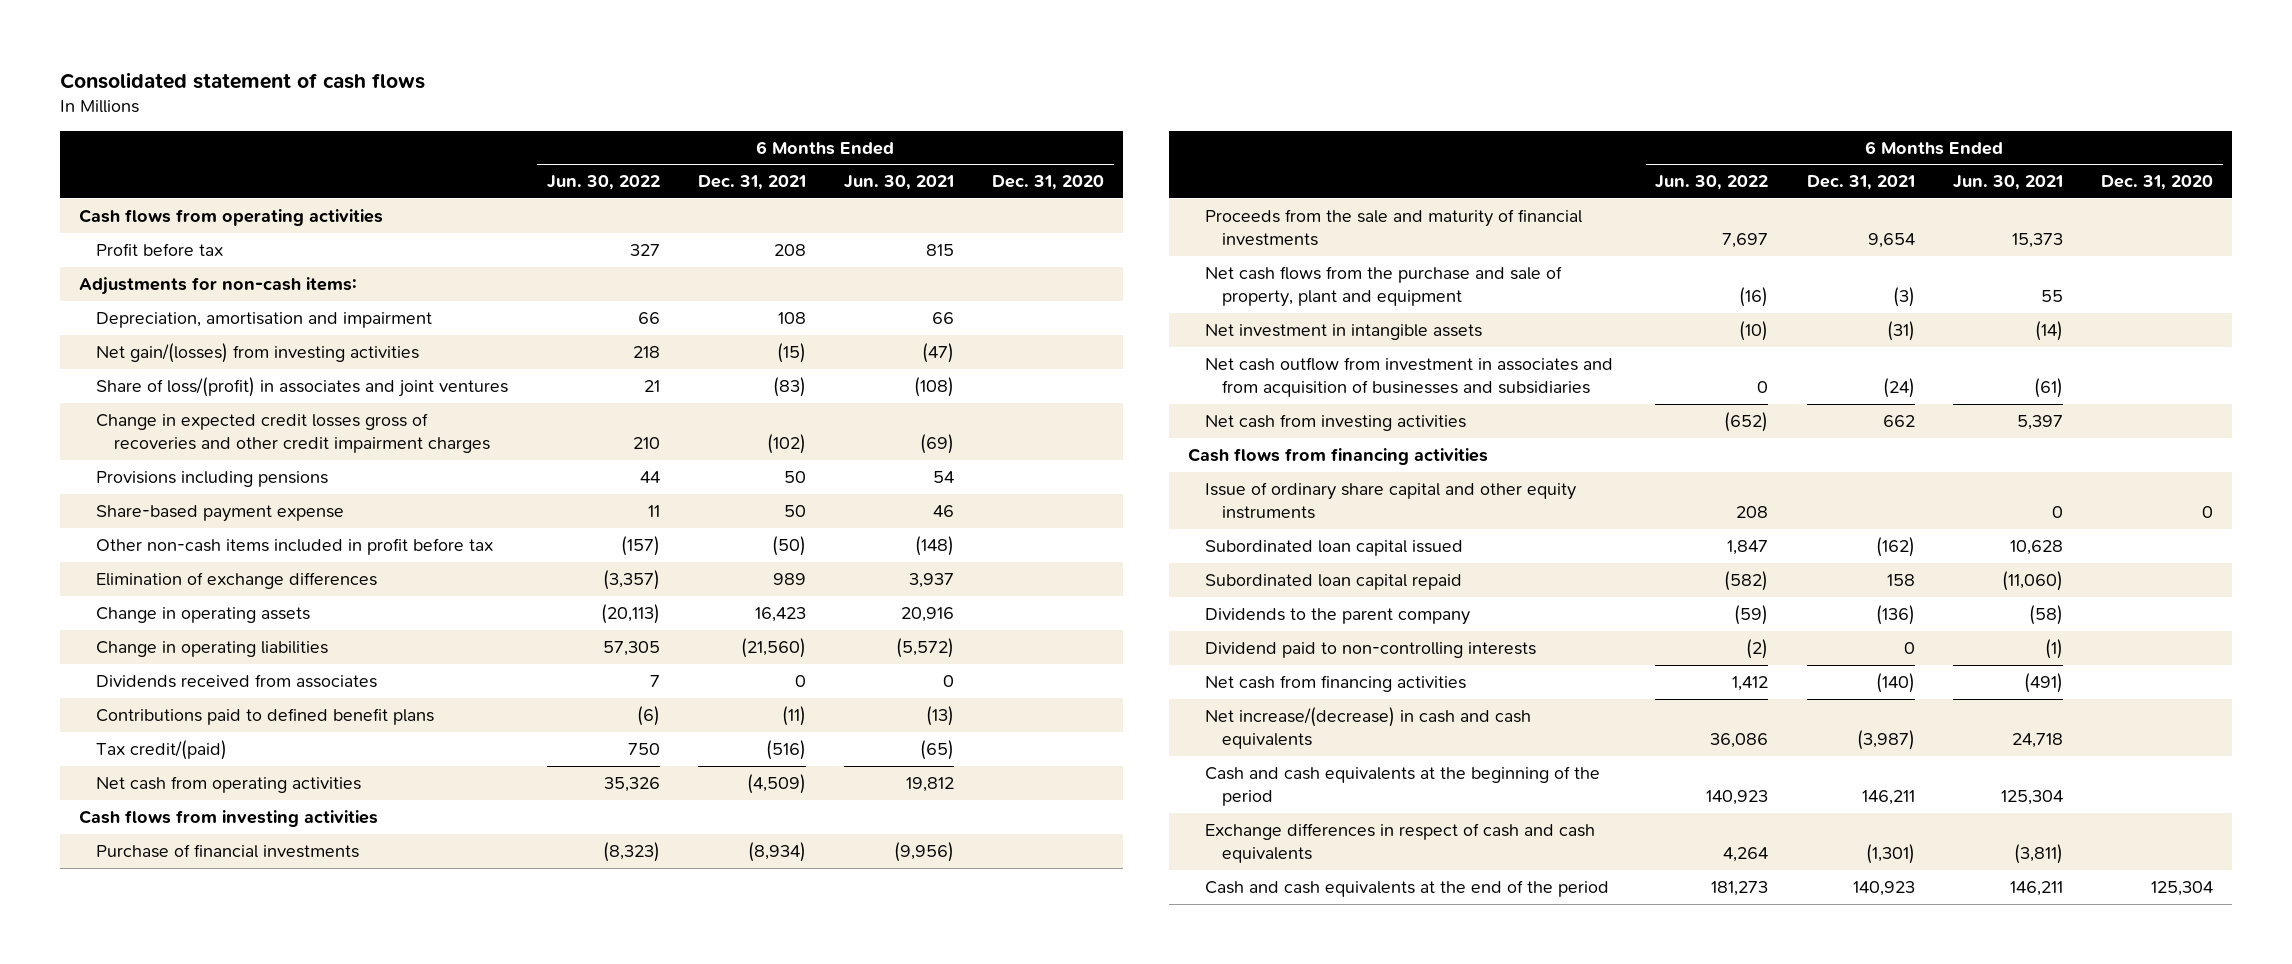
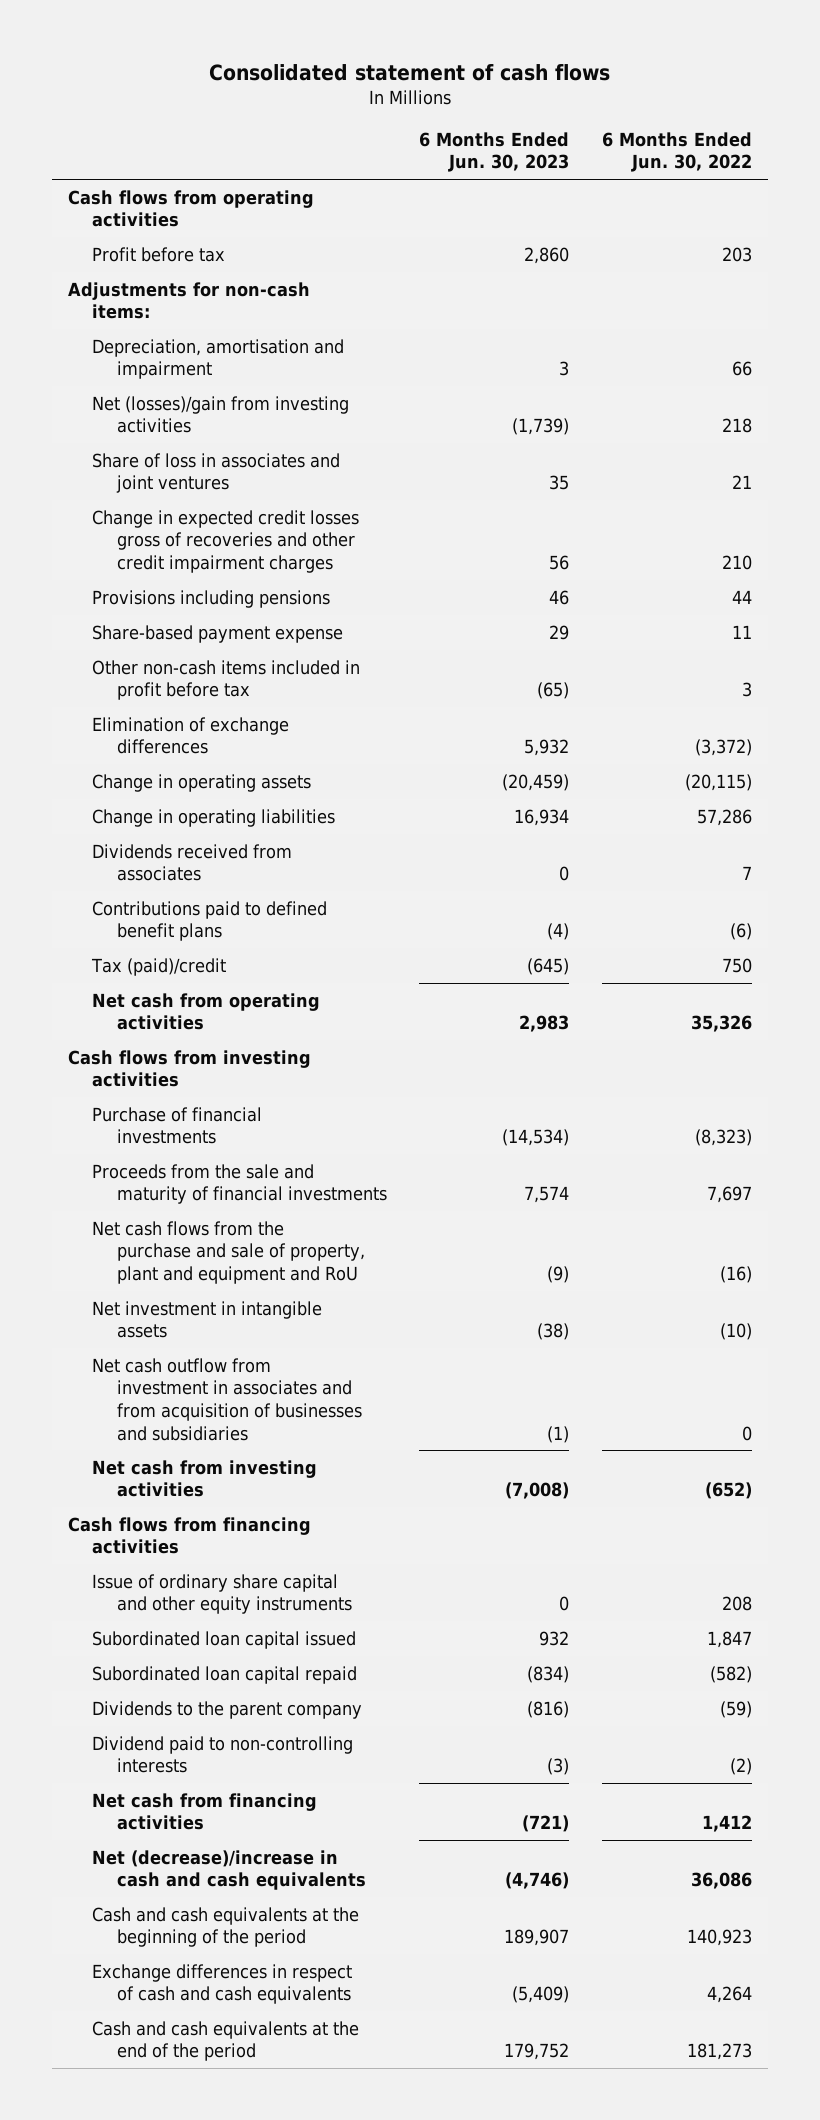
[697,175,806,191] Dec. 31, 2021 -> none
[844,175,955,191] Jun. 30, 2021 -> none
[992,175,1105,191] Dec. 31, 2020 -> none
none -> [419,131,570,173] 6 Months Ended Jun. 30, 2023
[629,243,660,256] 327 -> [721,246,752,262] 203
[96,342,420,363] Net gain/(losses) from investing activities -> [92,395,350,434] Net (losses)/gain from investing activities
[96,376,509,397] Share of loss/(profit) in associates and joint ventures -> [92,452,341,494] Share of loss in associates and joint ventures
[620,535,660,556] (157) -> [741,682,752,698] 3
[602,569,660,590] (3,357) -> [694,739,752,757] (3,372)
[600,603,660,624] (20,113) -> [684,773,752,791] (20,115)
[602,640,660,656] 57,305 -> [696,808,752,826] 57,286
[96,739,228,760] Tax credit/(paid) -> [91,957,227,976] Tax (paid)/credit
[1205,265,1563,307] Net cash flows from the purchase and sale of property, plant and equipment -> [92,1220,365,1285] Net cash flows from the purchase and sale of property, plant and equipment and RoU
[1205,706,1532,749] Net increase/(decrease) in cash and cash equivalents -> [92,1849,366,1891] Net (decrease)/increase in cash and cash equivalents

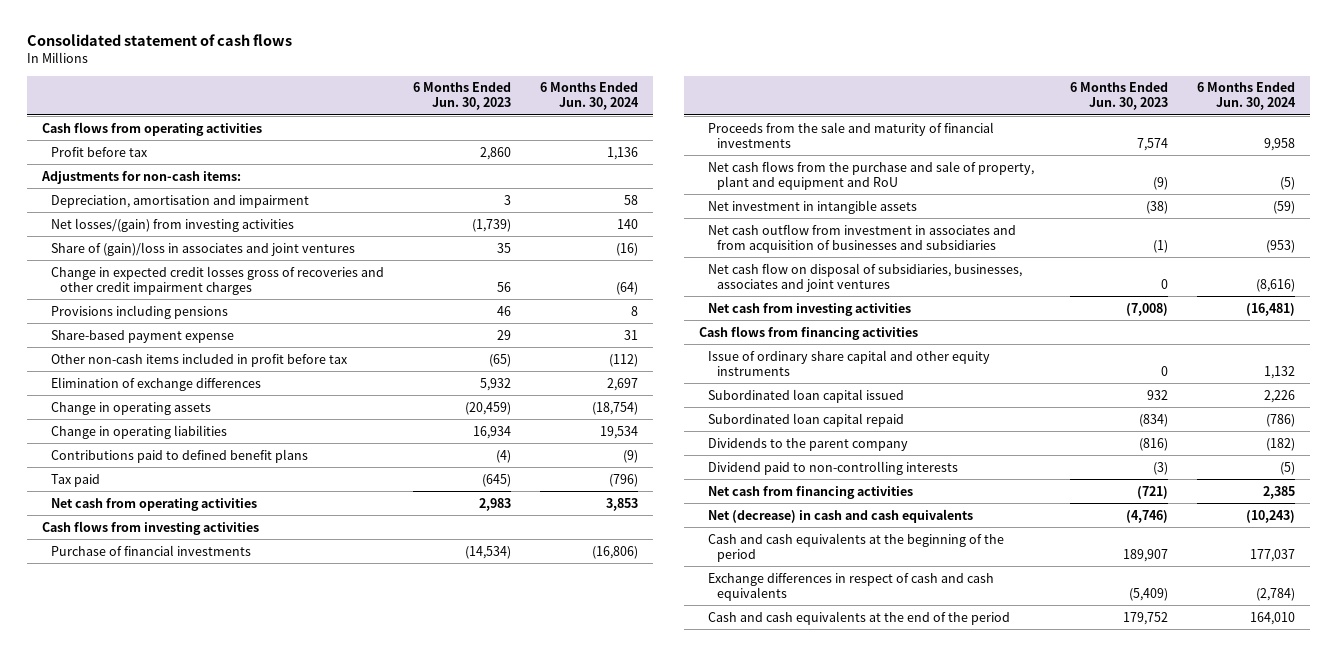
[601,131,752,173] 6 Months Ended Jun. 30, 2022 -> none
none -> [540,82,640,111] 6 Months Ended Jun. 30, 2024
[92,395,350,434] Net (losses)/gain from investing activities -> [50,217,294,232] Net losses/(gain) from investing activities
[92,452,341,494] Share of loss in associates and joint ventures -> [50,241,355,256] Share of (gain)/loss in associates and joint ventures
[92,843,293,882] Dividends received from associates -> none
[91,957,227,976] Tax (paid)/credit -> [50,473,100,487] Tax paid
none -> [707,262,1022,292] Net cash flow on disposal of subsidiaries, businesses, associates and joint ventures
[92,1849,366,1891] Net (decrease)/increase in cash and cash equivalents -> [707,508,973,523] Net (decrease) in cash and cash equivalents

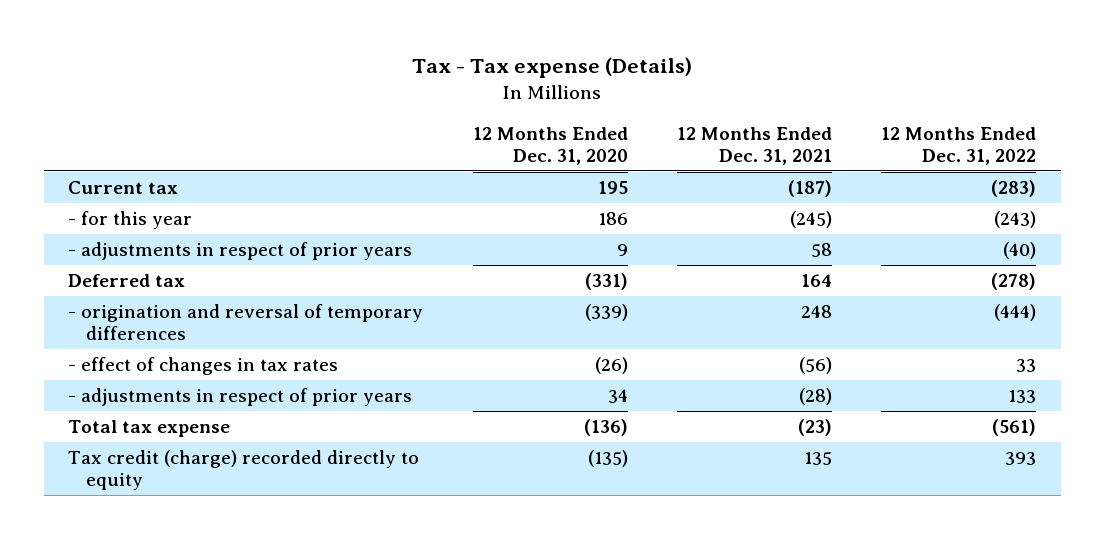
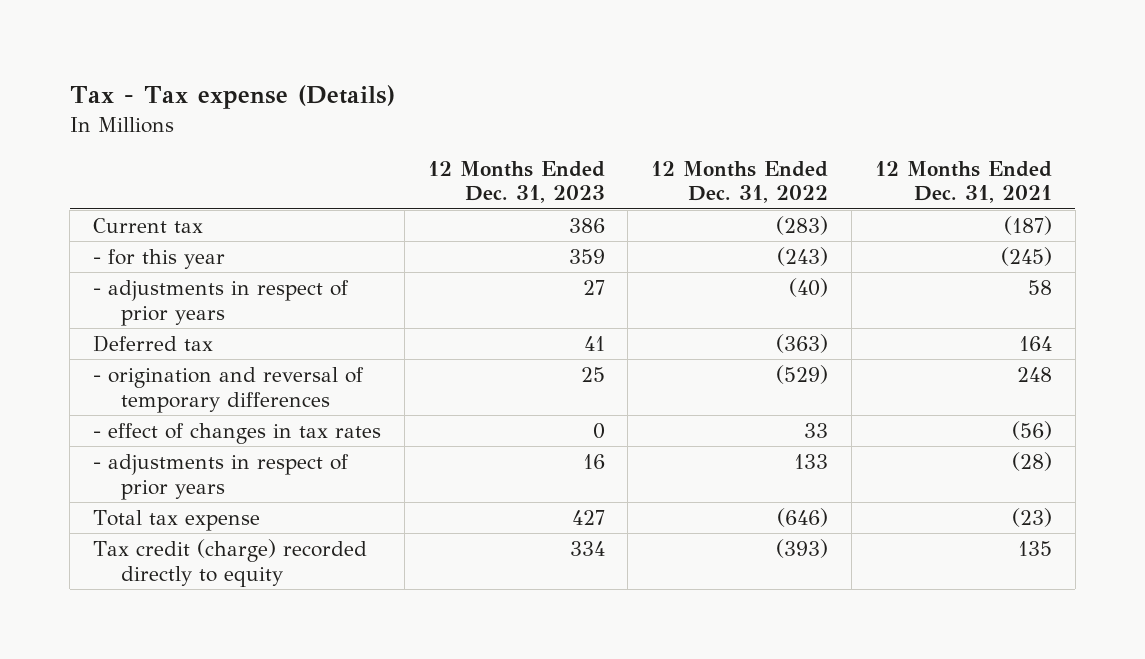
[472,126,628,165] 12 Months Ended Dec. 31, 2020 -> none
none -> [427,160,605,204] 12 Months Ended Dec. 31, 2023
[991,273,1037,291] (278) -> [776,333,829,353] (363)
[994,304,1037,322] (444) -> [776,364,829,384] (529)
[992,419,1037,437] (561) -> [777,507,829,527] (646)
[1005,452,1037,466] 393 -> [776,538,829,558] (393)

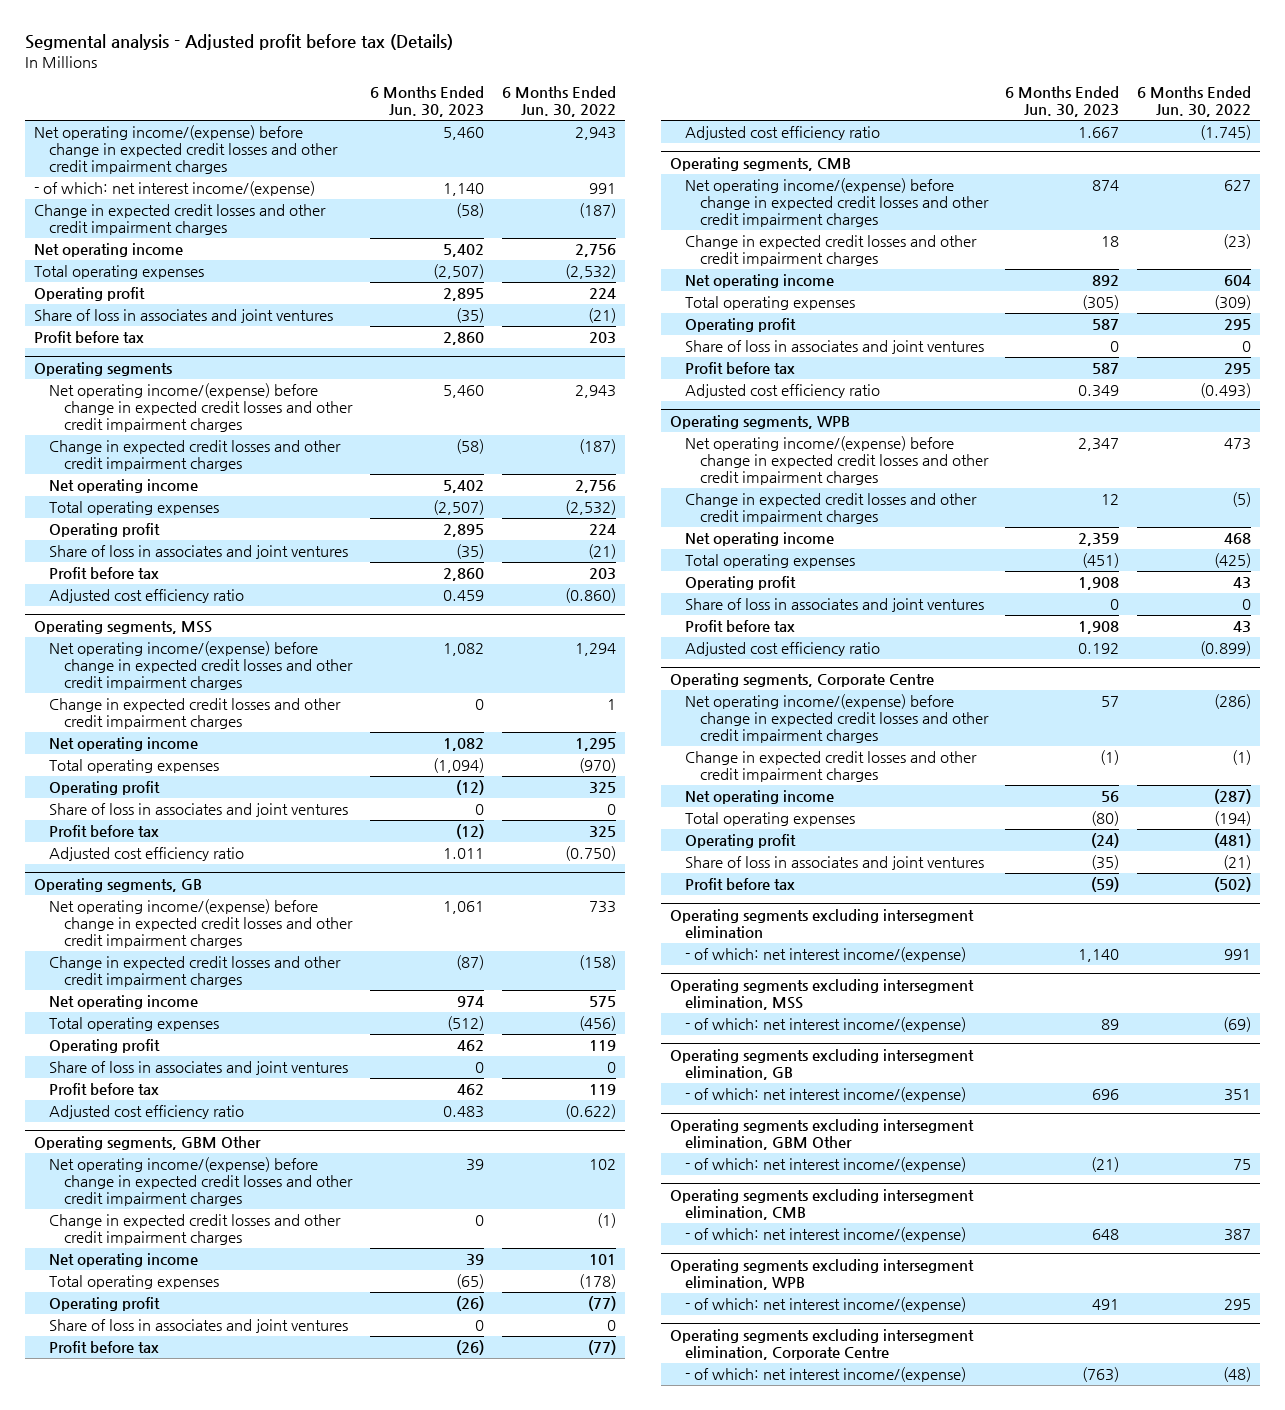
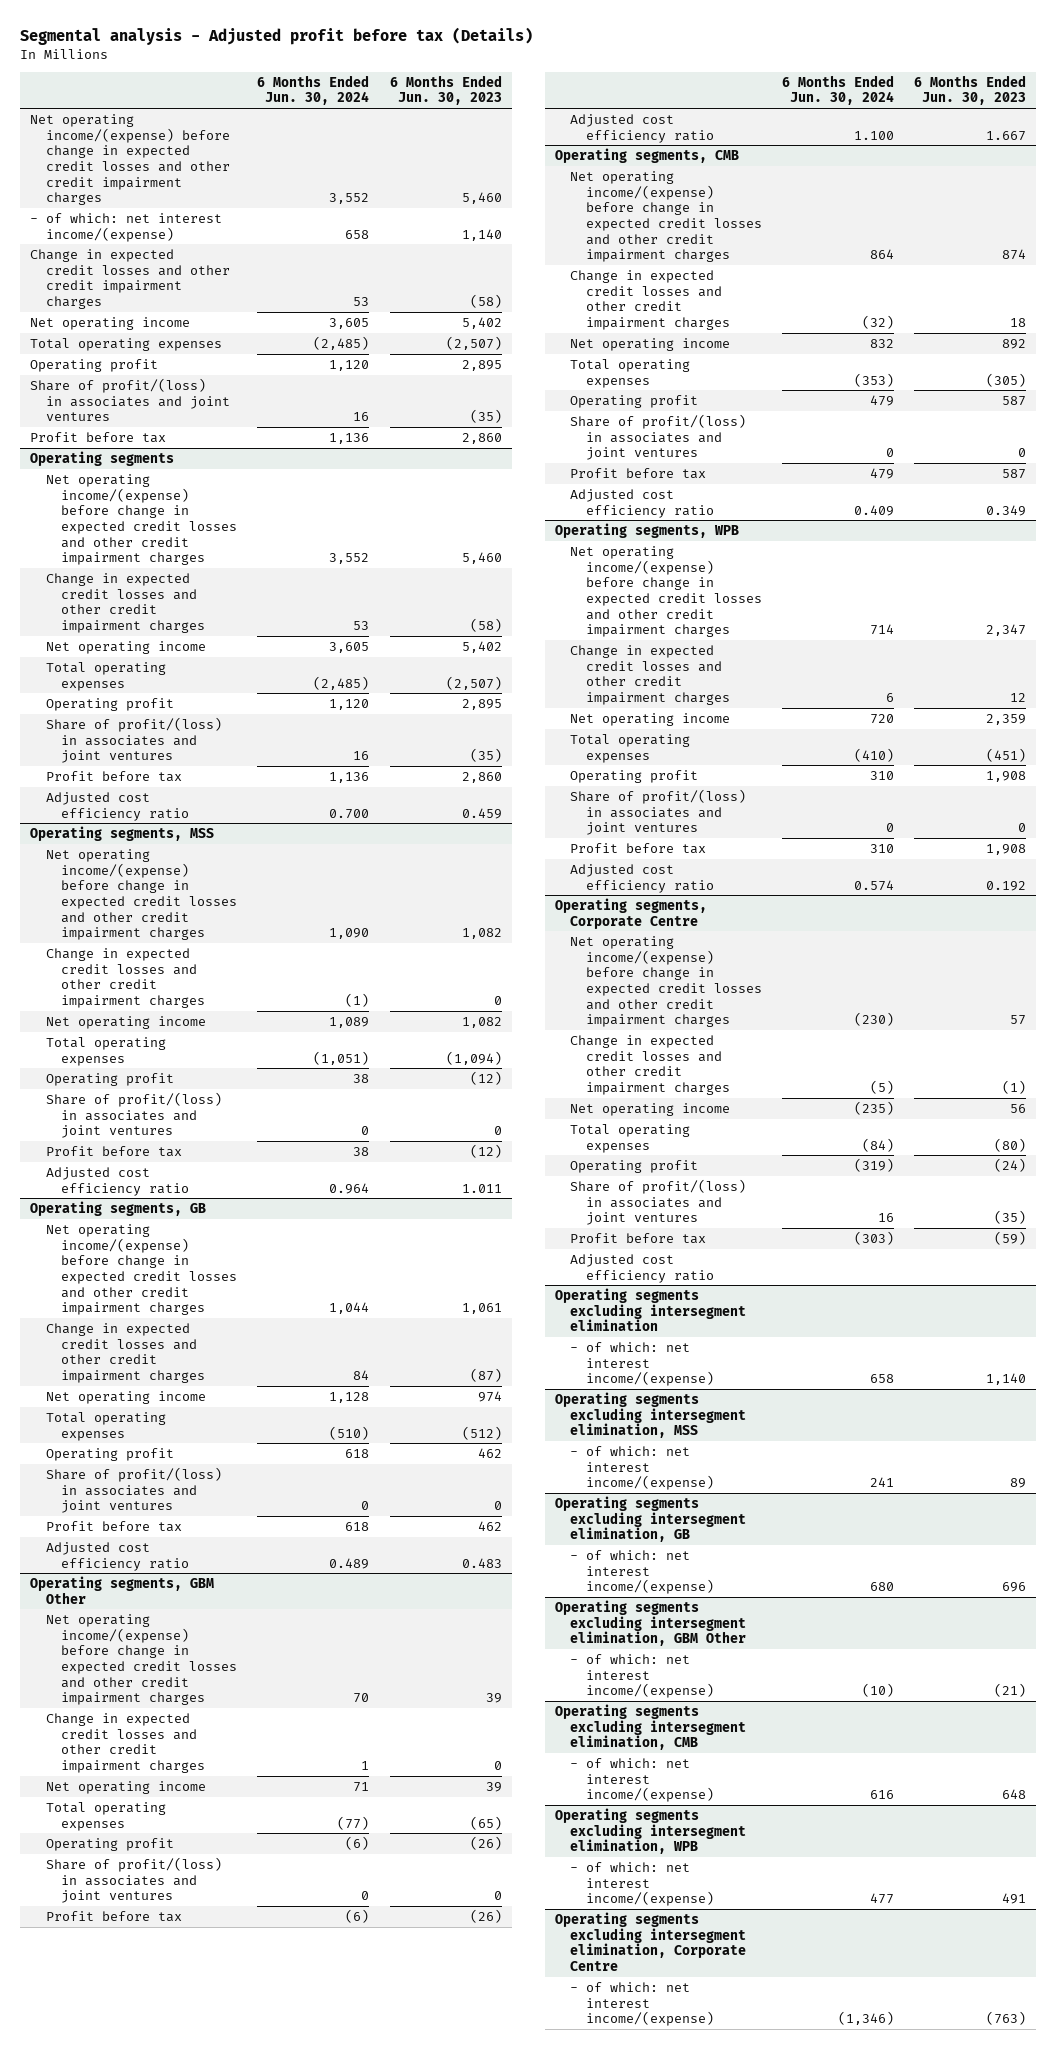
[501,86,616,118] 6 Months Ended Jun. 30, 2022 -> none
none -> [257,74,370,106] 6 Months Ended Jun. 30, 2024
[33,309,333,324] Share of loss in associates and joint ventures -> [30,377,230,422] Share of profit/(loss) in associates and joint ventures
[48,545,348,560] Share of loss in associates and joint ventures -> [45,716,222,764] Share of profit/(loss) in associates and joint ventures
[48,803,348,818] Share of loss in associates and joint ventures -> [45,1091,222,1139] Share of profit/(loss) in associates and joint ventures
[48,1061,348,1076] Share of loss in associates and joint ventures -> [45,1466,222,1514] Share of profit/(loss) in associates and joint ventures
[48,1319,348,1334] Share of loss in associates and joint ventures -> [45,1856,222,1904] Share of profit/(loss) in associates and joint ventures
[684,340,984,355] Share of loss in associates and joint ventures -> [570,413,747,461] Share of profit/(loss) in associates and joint ventures
[684,598,984,613] Share of loss in associates and joint ventures -> [570,788,747,836] Share of profit/(loss) in associates and joint ventures
[684,856,984,871] Share of loss in associates and joint ventures -> [570,1178,747,1226] Share of profit/(loss) in associates and joint ventures
none -> [570,1253,714,1283] Adjusted cost efficiency ratio

